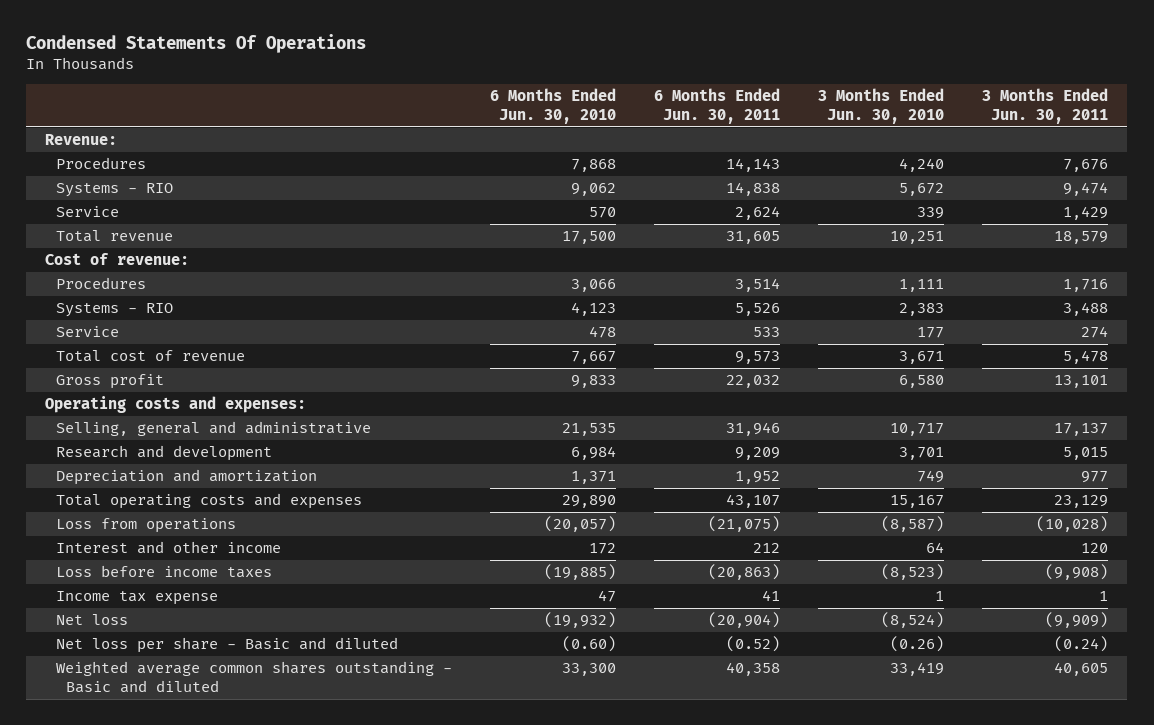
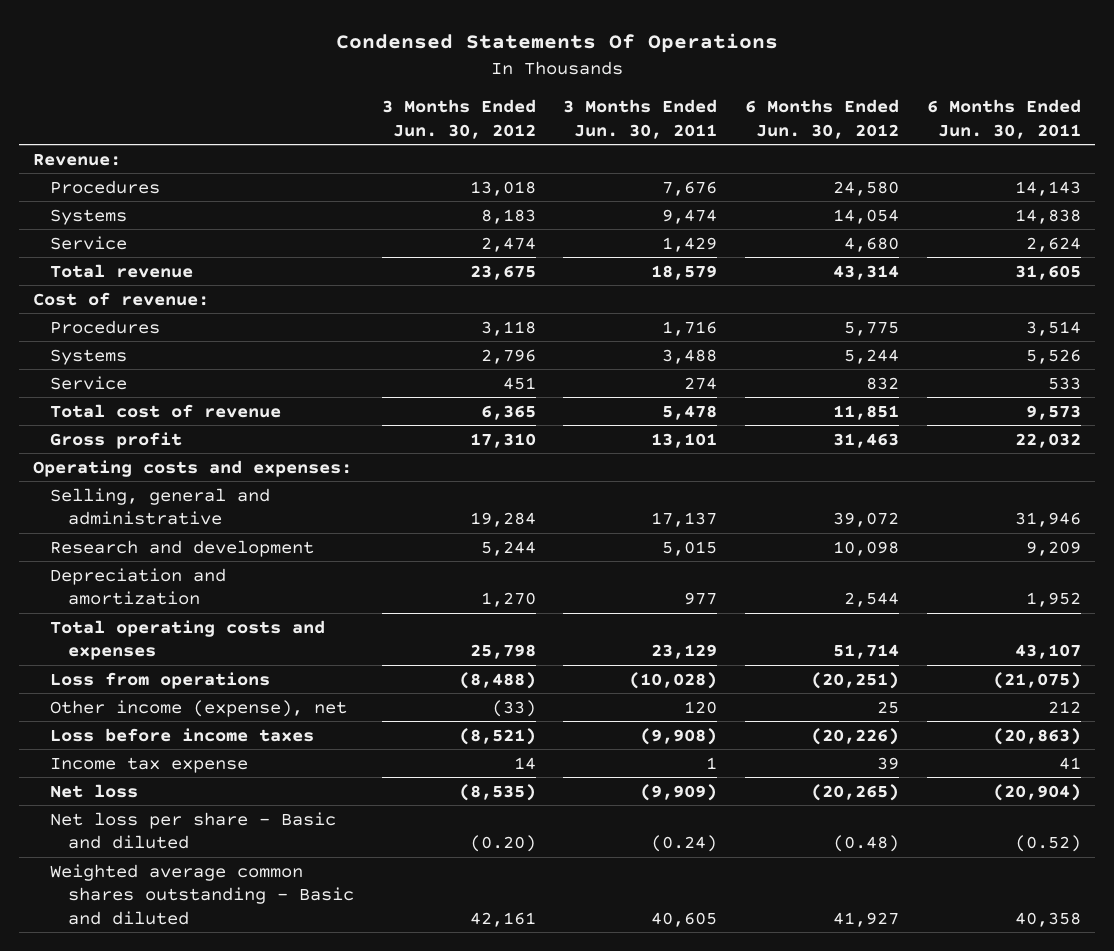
[489,88,616,124] 6 Months Ended Jun. 30, 2010 -> none
[818,88,945,124] 3 Months Ended Jun. 30, 2010 -> none
none -> [381,99,536,139] 3 Months Ended Jun. 30, 2012
none -> [745,99,900,139] 6 Months Ended Jun. 30, 2012
[55,183,173,198] Systems - RIO -> [50,208,128,225] Systems
[55,303,173,318] Systems - RIO -> [50,348,128,365] Systems
[55,541,281,555] Interest and other income -> [50,699,348,717] Other income (expense), net

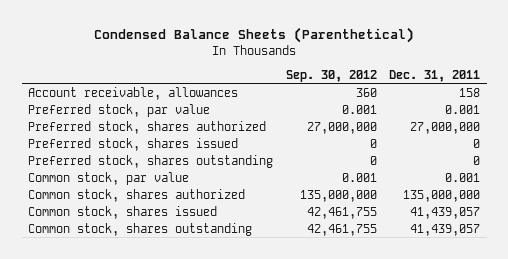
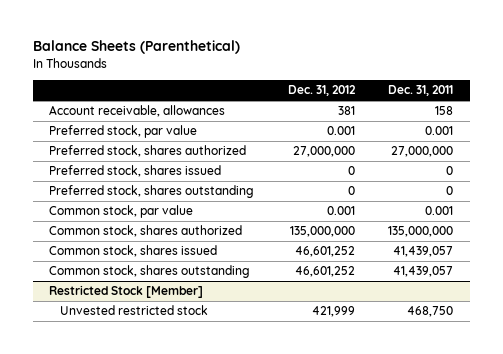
[94,27,415,44] Condensed Balance Sheets (Parenthetical) -> [32,40,240,55] Balance Sheets (Parenthetical)
[285,69,377,82] Sep. 30, 2012 -> none
none -> [287,85,356,97] Dec. 31, 2012
none -> [49,285,204,299] Restricted Stock [Member]
none -> [59,305,208,316] Unvested restricted stock

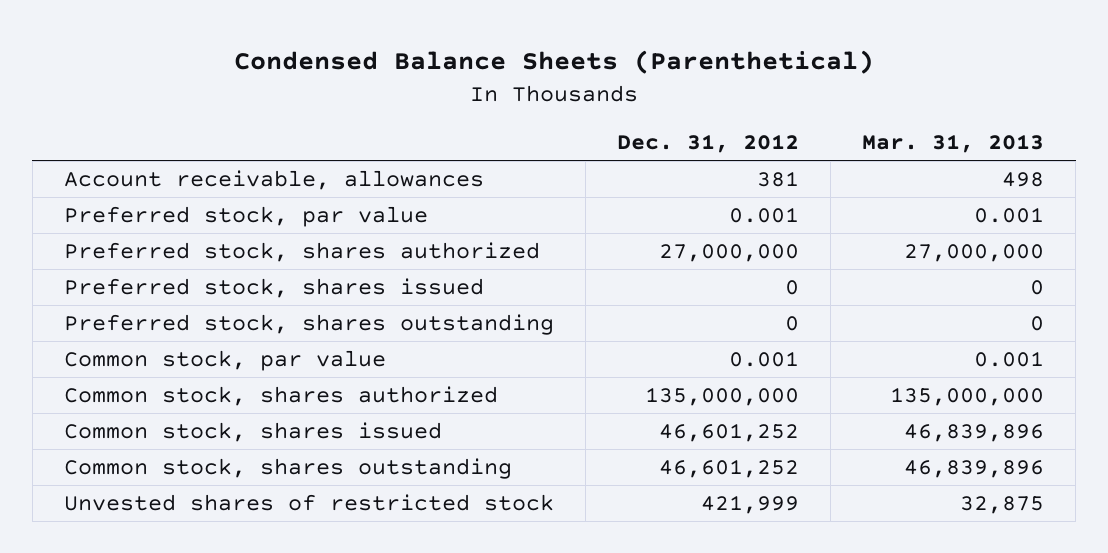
[32,40,240,55] Balance Sheets (Parenthetical) -> [234,49,875,74] Condensed Balance Sheets (Parenthetical)
[388,85,454,97] Dec. 31, 2011 -> none
none -> [862,134,1045,154] Mar. 31, 2013
[49,285,204,299] Restricted Stock [Member] -> none
[59,305,208,316] Unvested restricted stock -> [63,494,554,512] Unvested shares of restricted stock

